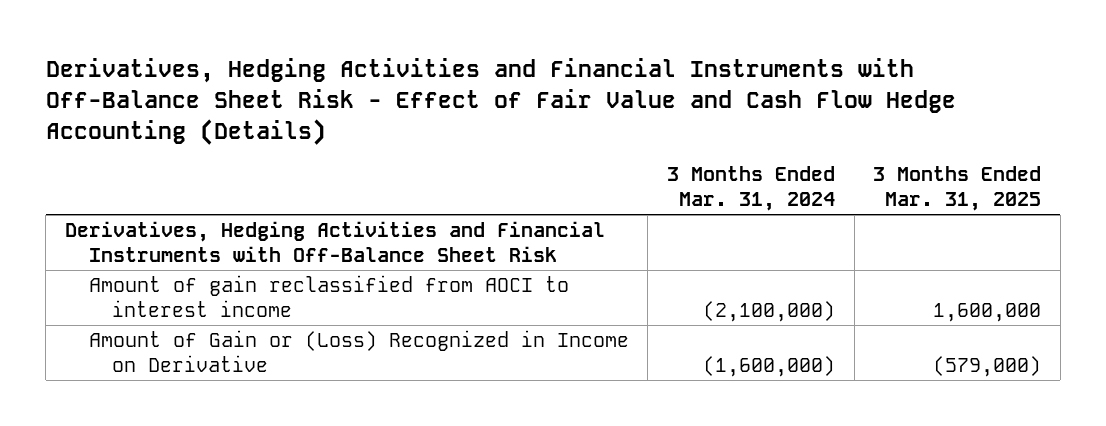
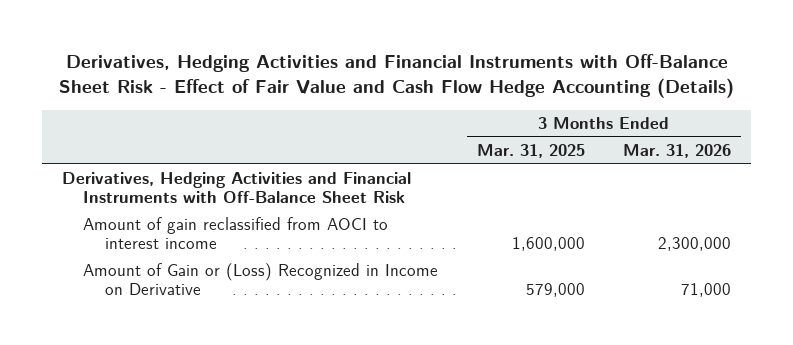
[666,165,835,211] 3 Months Ended Mar. 31, 2024 -> none
none -> [623,143,732,158] Mar. 31, 2026
[933,356,1042,378] (579,000) -> [525,283,585,298] 579,000

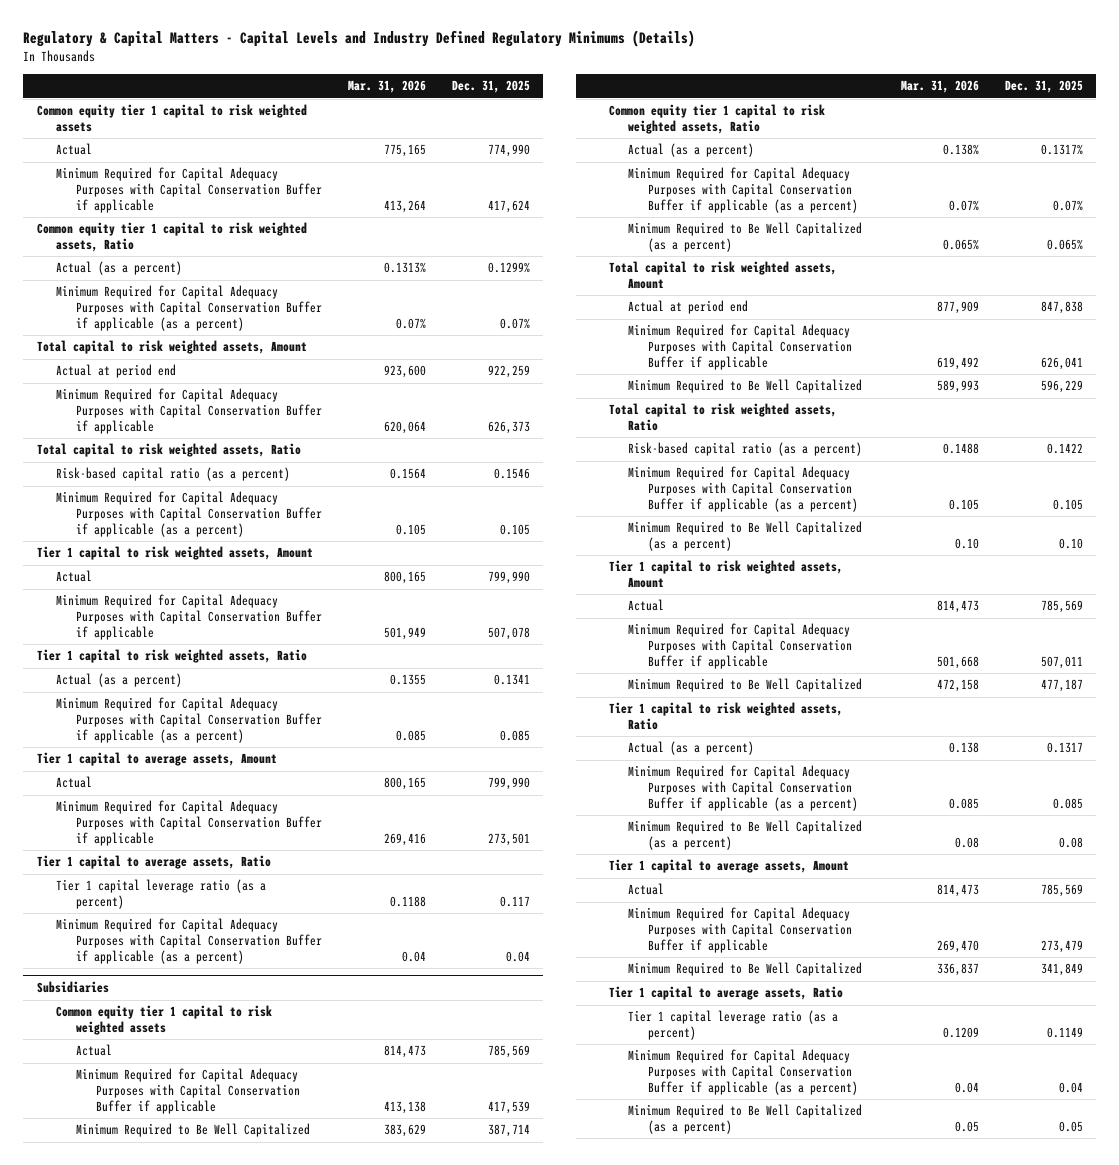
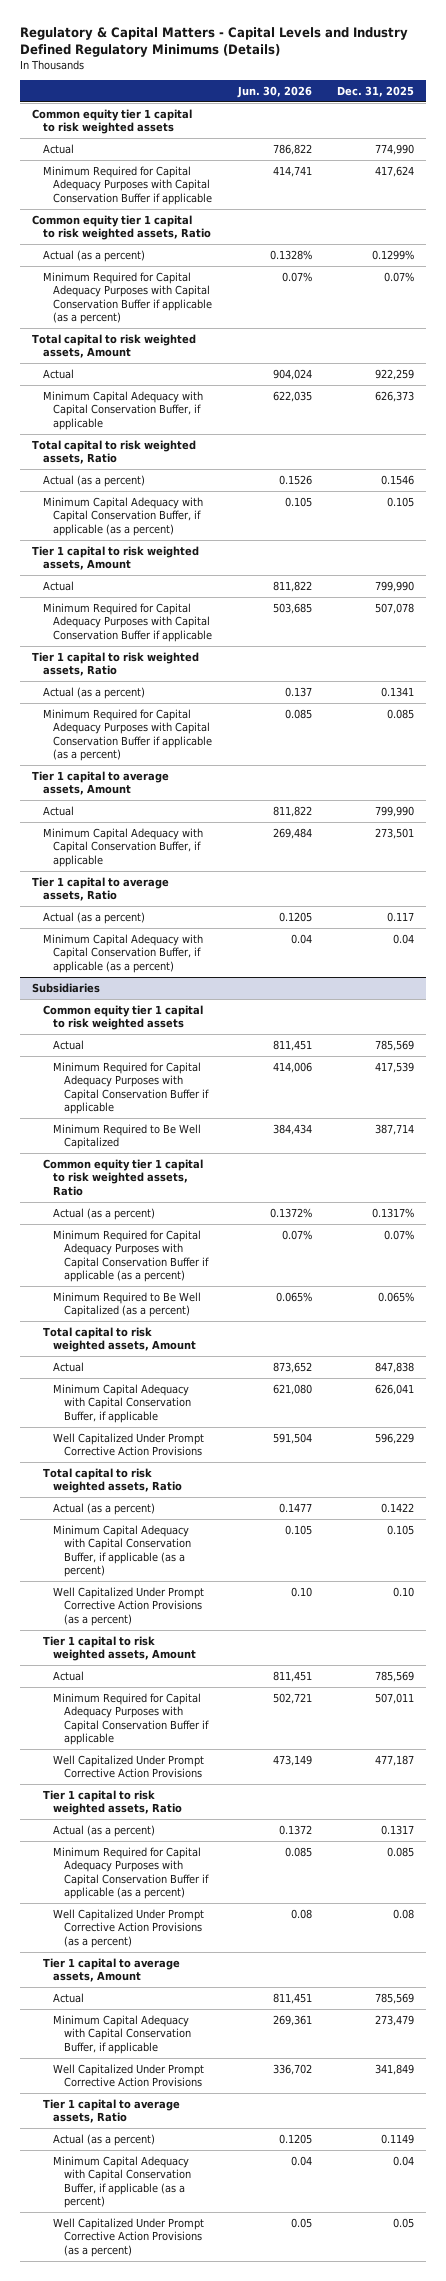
[348,80,427,94] Mar. 31, 2026 -> none
none -> [236,85,312,98] Jun. 30, 2026
[56,364,177,379] Actual at period end -> [42,368,74,379] Actual
[56,388,323,434] Minimum Required for Capital Adequacy Purposes with Capital Conservation Buffer if applicable -> [42,390,203,430] Minimum Capital Adequacy with Capital Conservation Buffer, if applicable
[56,467,291,482] Risk-based capital ratio (as a percent) -> [42,474,145,487] Actual (as a percent)
[56,491,323,537] Minimum Required for Capital Adequacy Purposes with Capital Conservation Buffer if applicable (as a percent) -> [42,496,203,536] Minimum Capital Adequacy with Capital Conservation Buffer, if applicable (as a percent)
[56,800,323,846] Minimum Required for Capital Adequacy Purposes with Capital Conservation Buffer if applicable -> [42,827,203,867] Minimum Capital Adequacy with Capital Conservation Buffer, if applicable
[56,879,267,910] Tier 1 capital leverage ratio (as a percent) -> [42,911,145,924] Actual (as a percent)
[56,918,323,964] Minimum Required for Capital Adequacy Purposes with Capital Conservation Buffer if applicable (as a percent) -> [42,933,203,973] Minimum Capital Adequacy with Capital Conservation Buffer, if applicable (as a percent)
[628,300,749,315] Actual at period end -> [53,1361,85,1372] Actual
[628,324,853,370] Minimum Required for Capital Adequacy Purposes with Capital Conservation Buffer if applicable -> [53,1383,192,1423] Minimum Capital Adequacy with Capital Conservation Buffer, if applicable
[628,379,863,394] Minimum Required to Be Well Capitalized -> [53,1432,205,1457] Well Capitalized Under Prompt Corrective Action Provisions
[628,442,863,457] Risk-based capital ratio (as a percent) -> [53,1502,156,1515] Actual (as a percent)
[628,466,859,512] Minimum Required for Capital Adequacy Purposes with Capital Conservation Buffer if applicable (as a percent) -> [53,1524,192,1578] Minimum Capital Adequacy with Capital Conservation Buffer, if applicable (as a percent)
[628,521,863,552] Minimum Required to Be Well Capitalized (as a percent) -> [53,1586,205,1626] Well Capitalized Under Prompt Corrective Action Provisions (as a percent)
[628,678,863,693] Minimum Required to Be Well Capitalized -> [53,1754,205,1779] Well Capitalized Under Prompt Corrective Action Provisions
[628,820,863,851] Minimum Required to Be Well Capitalized (as a percent) -> [53,1908,205,1948] Well Capitalized Under Prompt Corrective Action Provisions (as a percent)
[628,907,853,953] Minimum Required for Capital Adequacy Purposes with Capital Conservation Buffer if applicable -> [53,2014,192,2054] Minimum Capital Adequacy with Capital Conservation Buffer, if applicable
[628,962,863,977] Minimum Required to Be Well Capitalized -> [53,2063,205,2088] Well Capitalized Under Prompt Corrective Action Provisions
[628,1010,839,1041] Tier 1 capital leverage ratio (as a percent) -> [53,2133,156,2146] Actual (as a percent)
[628,1049,859,1095] Minimum Required for Capital Adequacy Purposes with Capital Conservation Buffer if applicable (as a percent) -> [53,2155,192,2209] Minimum Capital Adequacy with Capital Conservation Buffer, if applicable (as a percent)
[628,1104,863,1135] Minimum Required to Be Well Capitalized (as a percent) -> [53,2217,205,2257] Well Capitalized Under Prompt Corrective Action Provisions (as a percent)

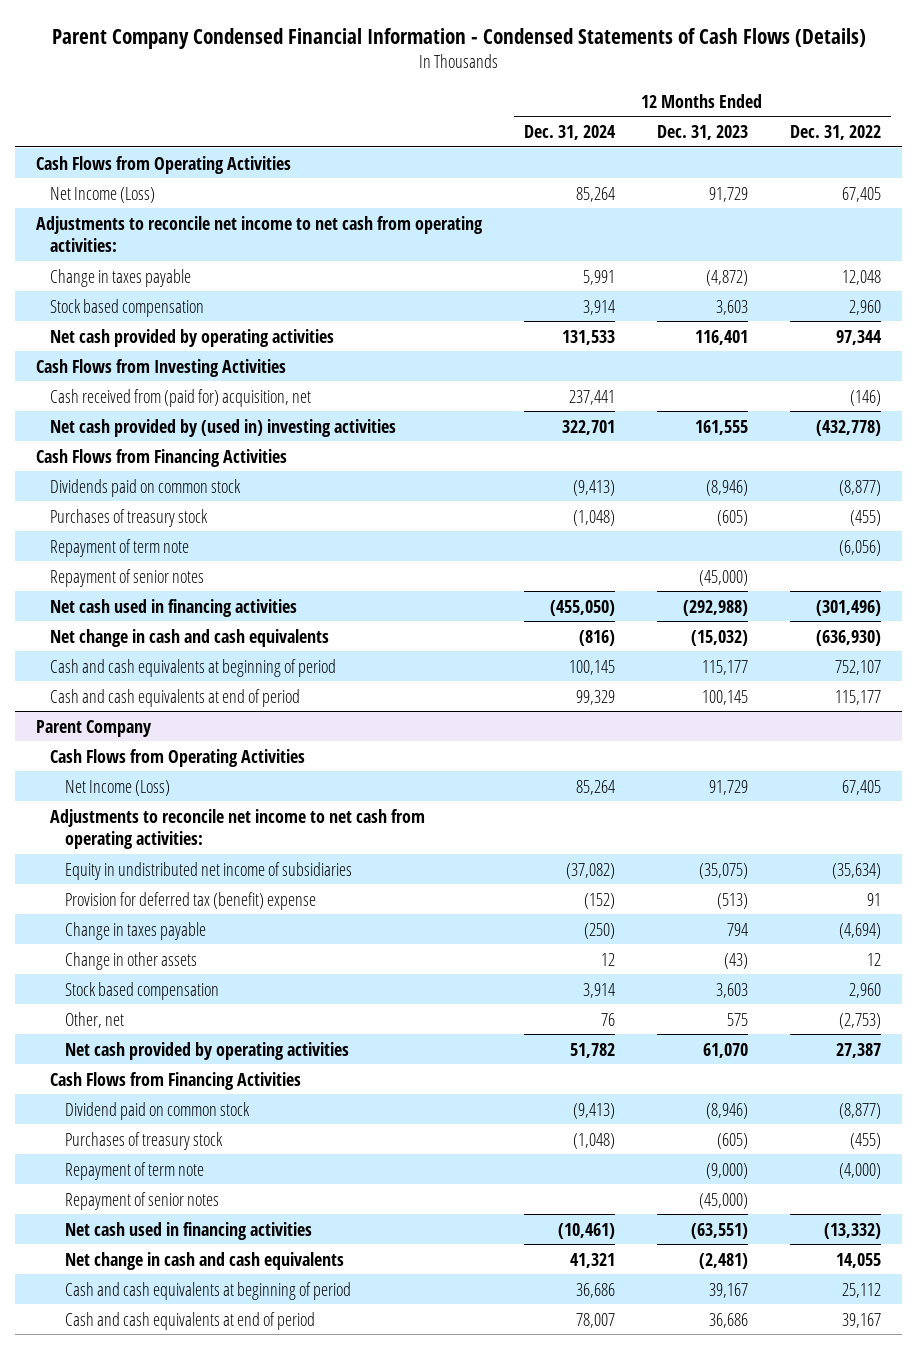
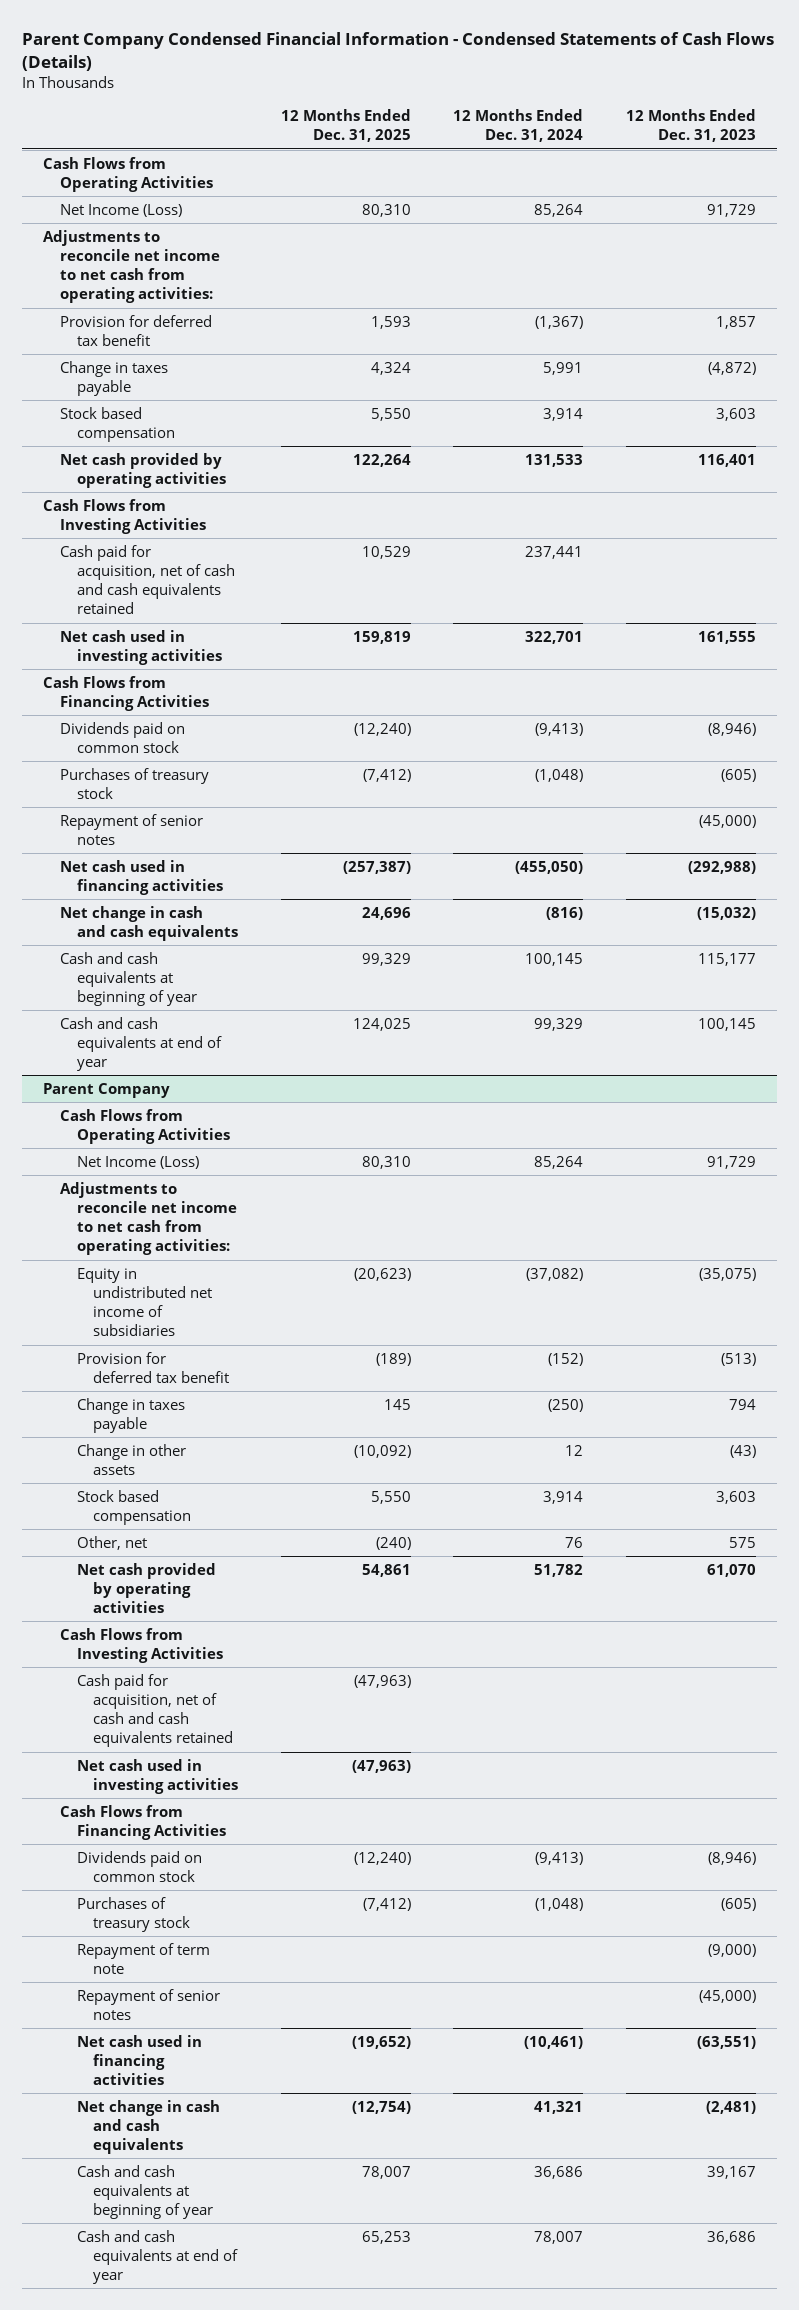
[789,125,881,141] Dec. 31, 2022 -> none
none -> [280,109,411,143] 12 Months Ended Dec. 31, 2025
none -> [59,314,212,346] Provision for deferred tax benefit
[50,388,312,407] Cash received from (paid for) acquisition, net -> [59,544,235,615] Cash paid for acquisition, net of cash and cash equivalents retained
[50,418,397,437] Net cash provided by (used in) investing activities -> [59,629,222,665] Net cash used in investing activities
[50,538,190,557] Repayment of term note -> none
[50,658,337,677] Cash and cash equivalents at beginning of period -> [59,951,197,1007] Cash and cash equivalents at beginning of year
[50,688,301,707] Cash and cash equivalents at end of period -> [59,1016,222,1072] Cash and cash equivalents at end of year
[64,891,316,910] Provision for deferred tax (benefit) expense -> [76,1351,230,1383] Provision for deferred tax benefit
none -> [59,1627,223,1663] Cash Flows from Investing Activities
none -> [76,1673,234,1748] Cash paid for acquisition, net of cash and cash equivalents retained
none -> [76,1758,239,1794] Net cash used in investing activities
[64,1101,250,1120] Dividend paid on common stock -> [76,1850,202,1882] Dividends paid on common stock
[64,1281,351,1300] Cash and cash equivalents at beginning of period -> [76,2164,214,2220] Cash and cash equivalents at beginning of year
[64,1311,315,1330] Cash and cash equivalents at end of period -> [76,2229,239,2285] Cash and cash equivalents at end of year

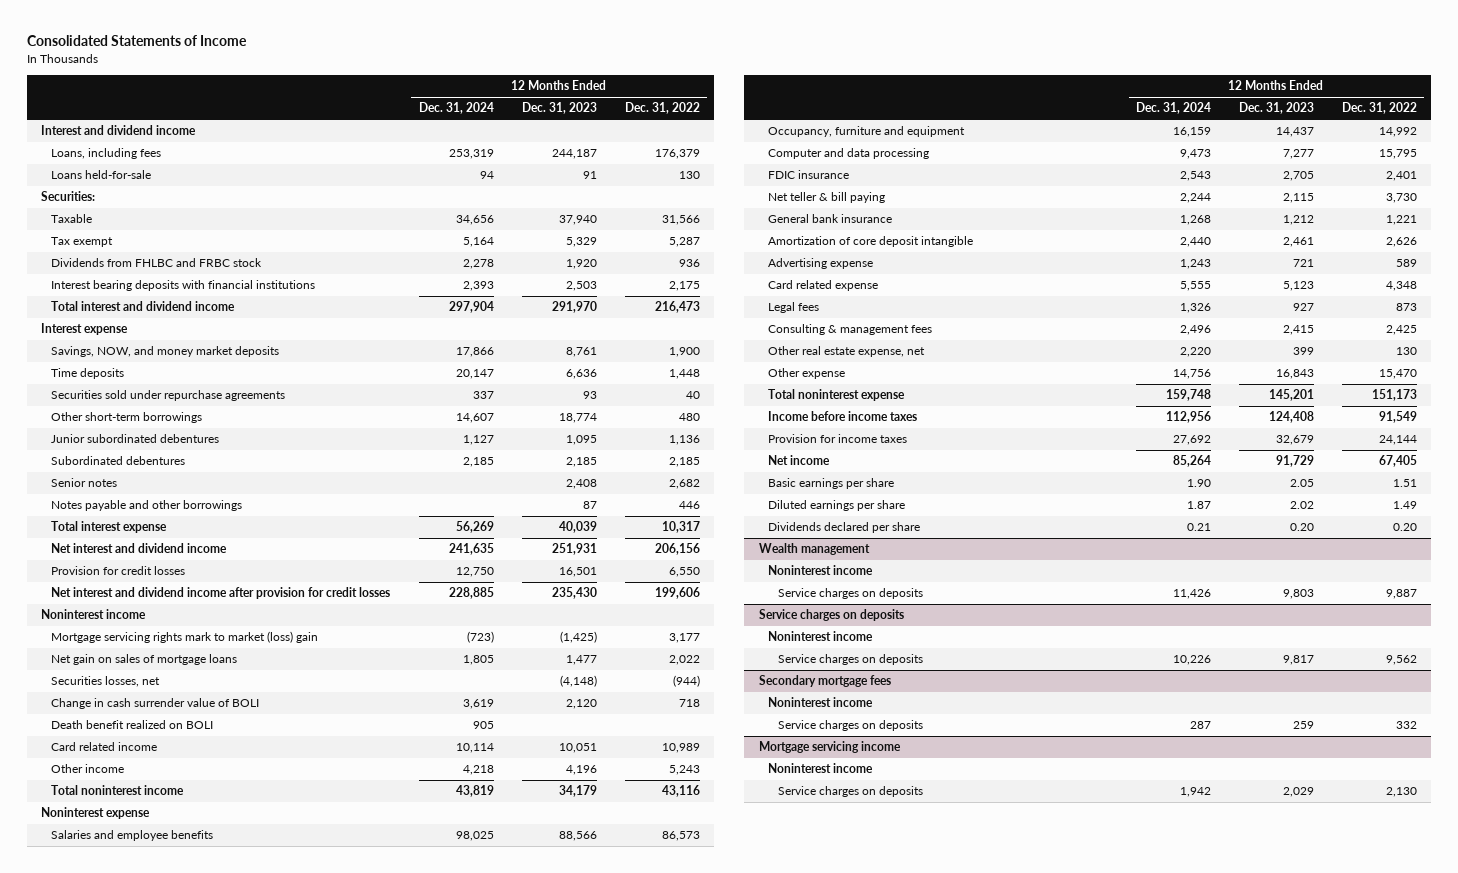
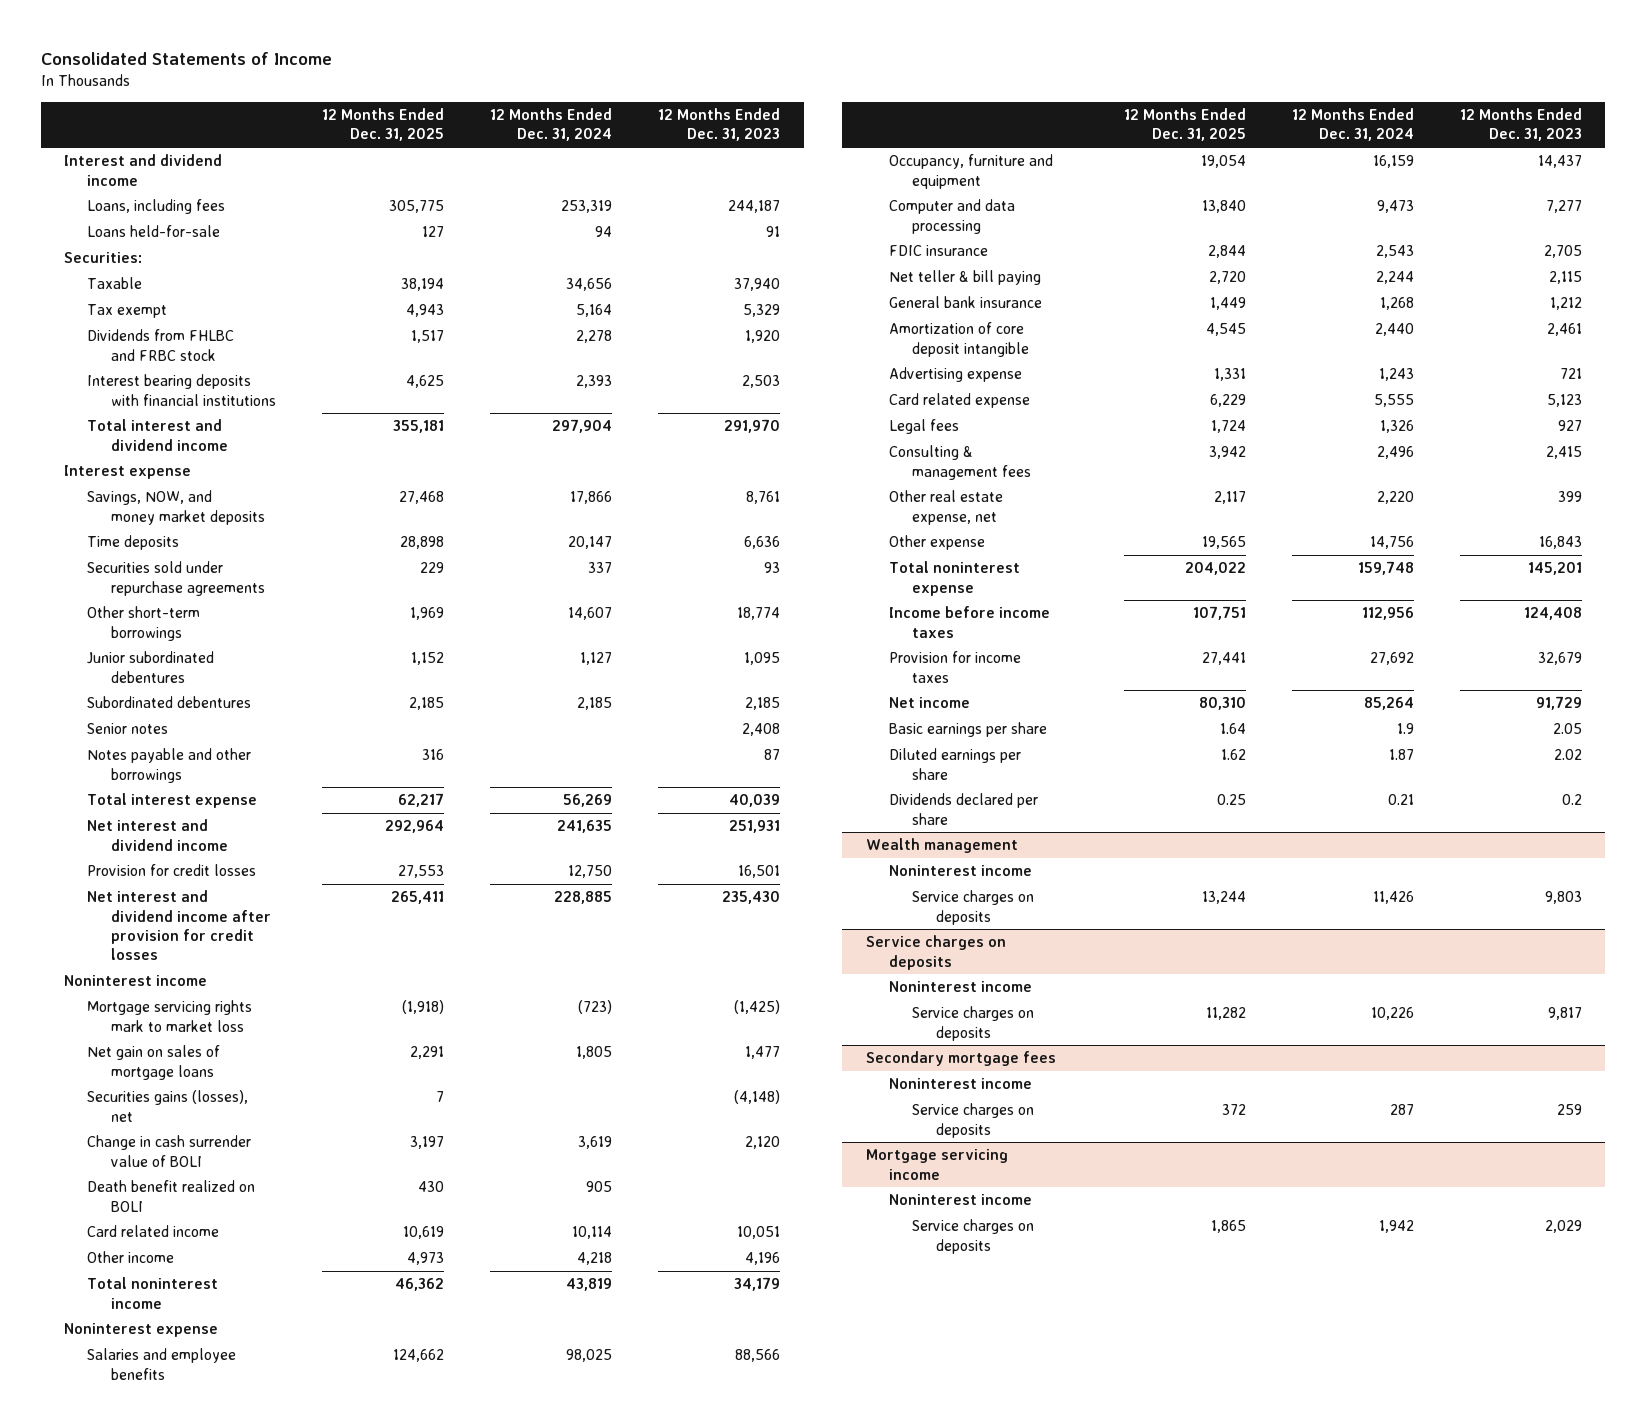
[624,102,700,115] Dec. 31, 2022 -> none
none -> [322,108,445,142] 12 Months Ended Dec. 31, 2025
[51,631,319,644] Mortgage servicing rights mark to market (loss) gain -> [87,1000,253,1032] Mortgage servicing rights mark to market loss
[51,676,161,688] Securities losses, net -> [87,1090,249,1122] Securities gains (losses), net
[1186,479,1211,488] 1.90 -> [1396,723,1414,735] 1.9
[1289,523,1314,532] 0.20 -> [1561,794,1582,806] 0.2

